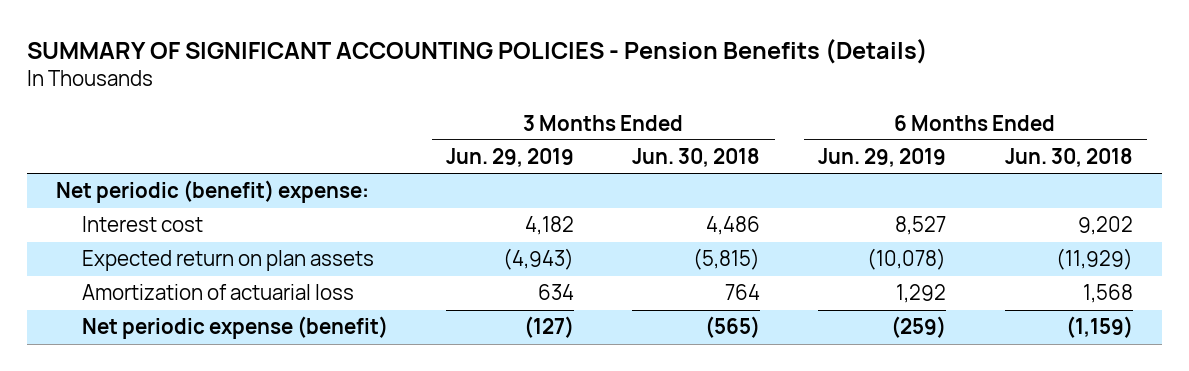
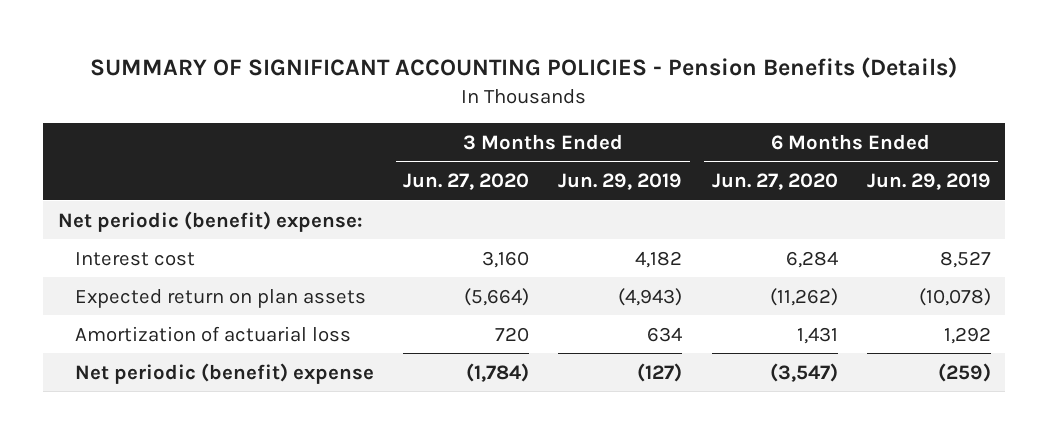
[632,148,761,168] Jun. 30, 2018 -> none
[1004,148,1133,168] Jun. 30, 2018 -> none
none -> [403,173,530,191] Jun. 27, 2020
none -> [711,173,838,191] Jun. 27, 2020
[81,316,388,340] Net periodic expense (benefit) -> [75,362,375,384] Net periodic (benefit) expense

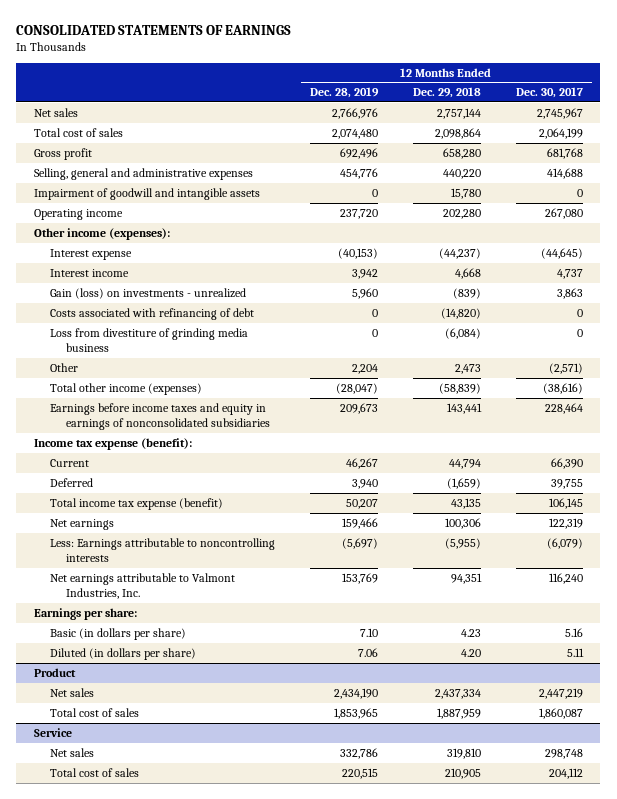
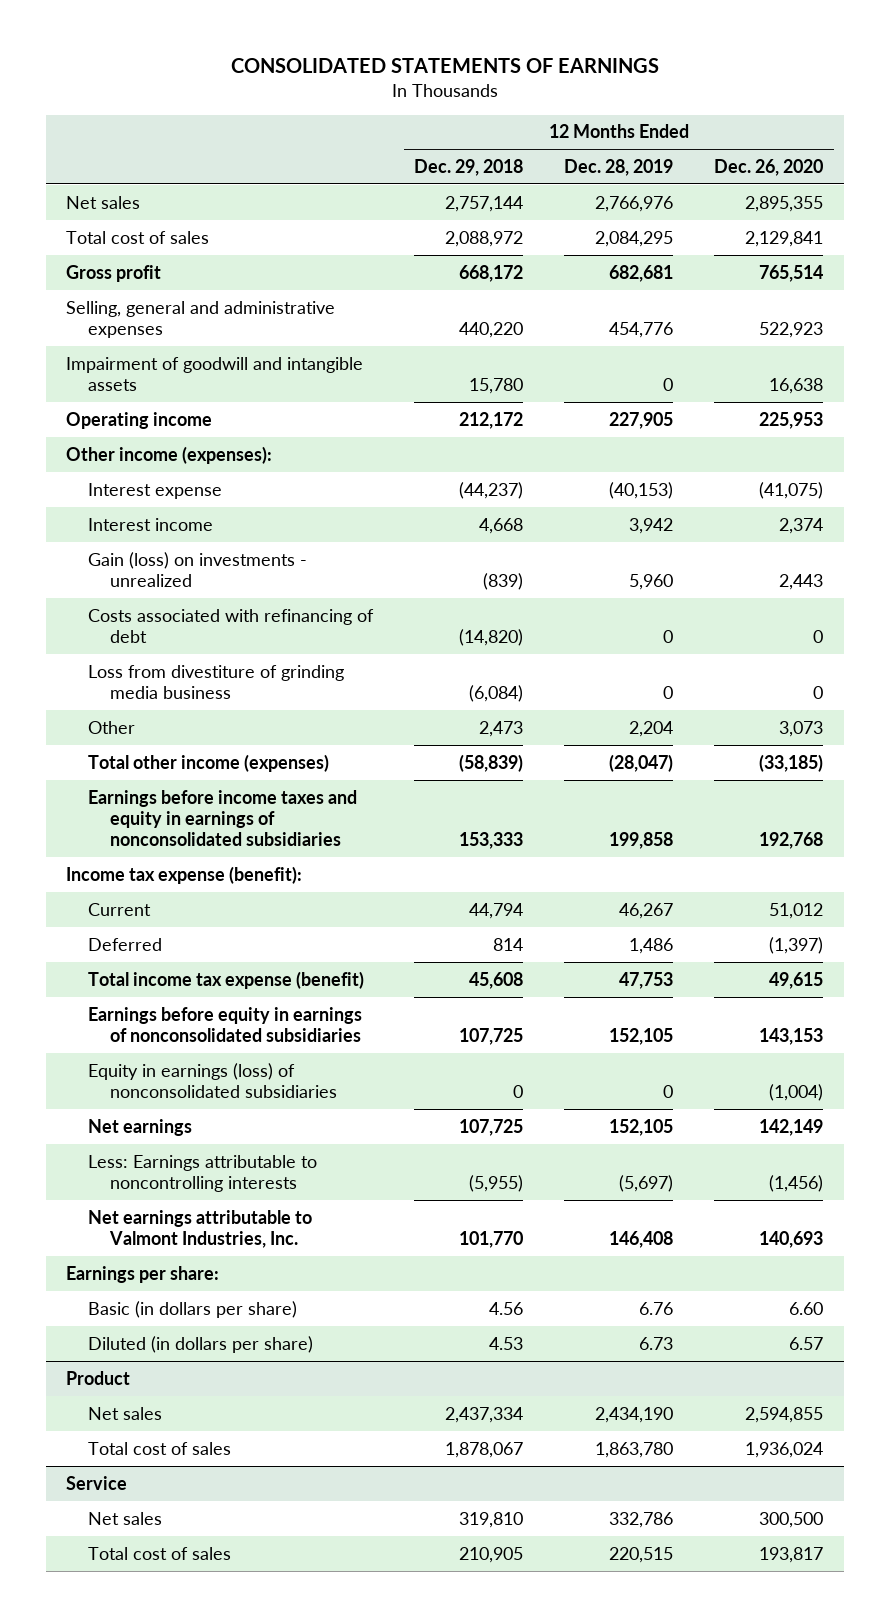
[515,87,583,99] Dec. 30, 2017 -> none
none -> [714,158,824,176] Dec. 26, 2020
[331,128,378,139] 2,074,480 -> [595,230,674,247] 2,084,295
[434,127,481,139] 2,098,864 -> [445,230,524,247] 2,088,972
[339,147,378,159] 692,496 -> [609,264,674,282] 682,681
[442,147,481,159] 658,280 -> [459,264,524,282] 668,172
[339,208,378,219] 237,720 -> [609,411,674,429] 227,905
[442,208,481,219] 202,280 -> [459,411,524,429] 212,172
[339,402,378,414] 209,673 -> [609,832,674,850] 199,858
[446,402,482,414] 143,441 -> [459,832,524,850] 153,333
[351,478,378,489] 3,940 -> [629,937,674,954] 1,486
[446,477,481,489] (1,659) -> [493,937,524,951] 814
[345,498,378,509] 50,207 -> [619,971,674,989] 47,753
[450,497,481,509] 43,135 -> [469,971,524,989] 45,608
none -> [88,1006,363,1042] Earnings before equity in earnings of nonconsolidated subsidiaries
none -> [88,1062,337,1098] Equity in earnings (loss) of nonconsolidated subsidiaries
[341,517,378,529] 159,466 -> [609,1118,674,1136] 152,105
[444,517,481,529] 100,306 -> [459,1118,524,1136] 107,725
[341,572,378,584] 153,769 -> [609,1230,674,1248] 146,408
[450,572,482,584] 94,351 -> [459,1230,524,1248] 101,770
[359,627,378,637] 7.10 -> [639,1301,674,1315] 6.76
[460,628,481,637] 4.23 -> [489,1301,524,1315] 4.56
[357,647,378,657] 7.06 -> [639,1336,674,1350] 6.73
[460,648,481,657] 4.20 -> [489,1336,524,1350] 4.53
[333,707,378,719] 1,853,965 -> [595,1441,674,1458] 1,863,780
[436,707,481,719] 1,887,959 -> [445,1441,524,1458] 1,878,067

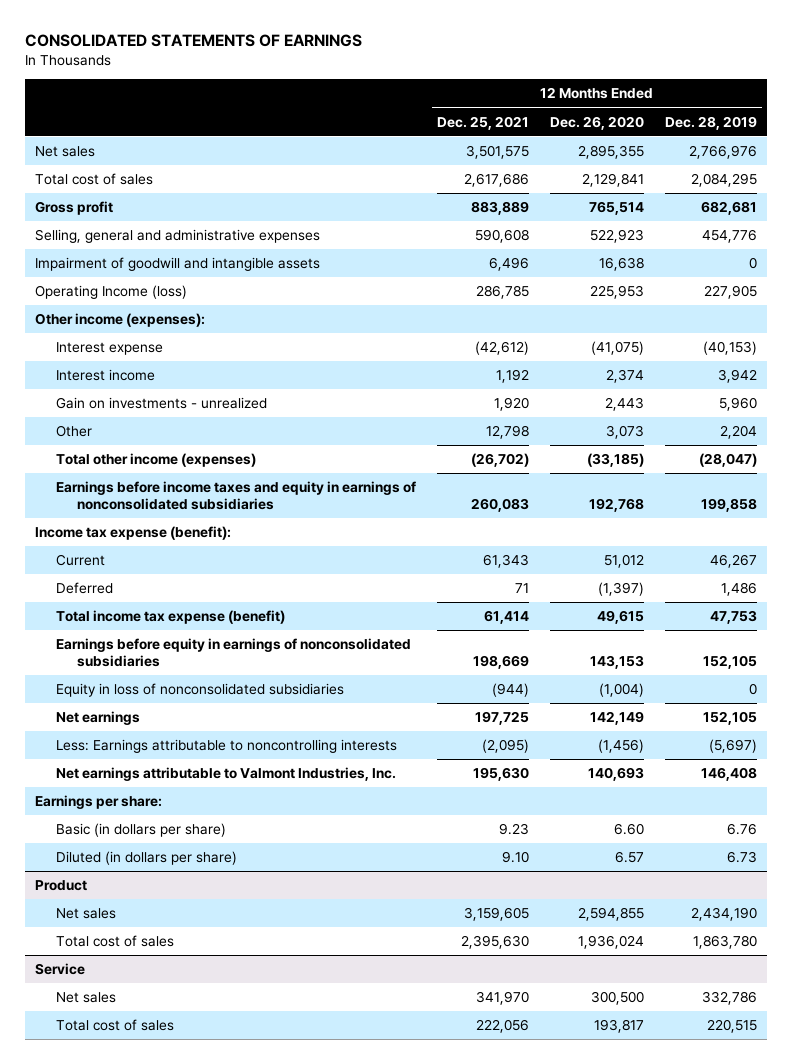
[414,158,524,176] Dec. 29, 2018 -> none
none -> [436,115,529,130] Dec. 25, 2021
[66,411,213,429] Operating income -> [35,285,188,300] Operating Income (loss)
[88,608,375,643] Costs associated with refinancing of debt -> none
[88,664,345,699] Loss from divestiture of grinding media business -> none
[88,551,308,587] Gain (loss) on investments - unrealized -> [55,397,267,410] Gain on investments - unrealized
[88,1062,337,1098] Equity in earnings (loss) of nonconsolidated subsidiaries -> [55,683,344,698] Equity in loss of nonconsolidated subsidiaries

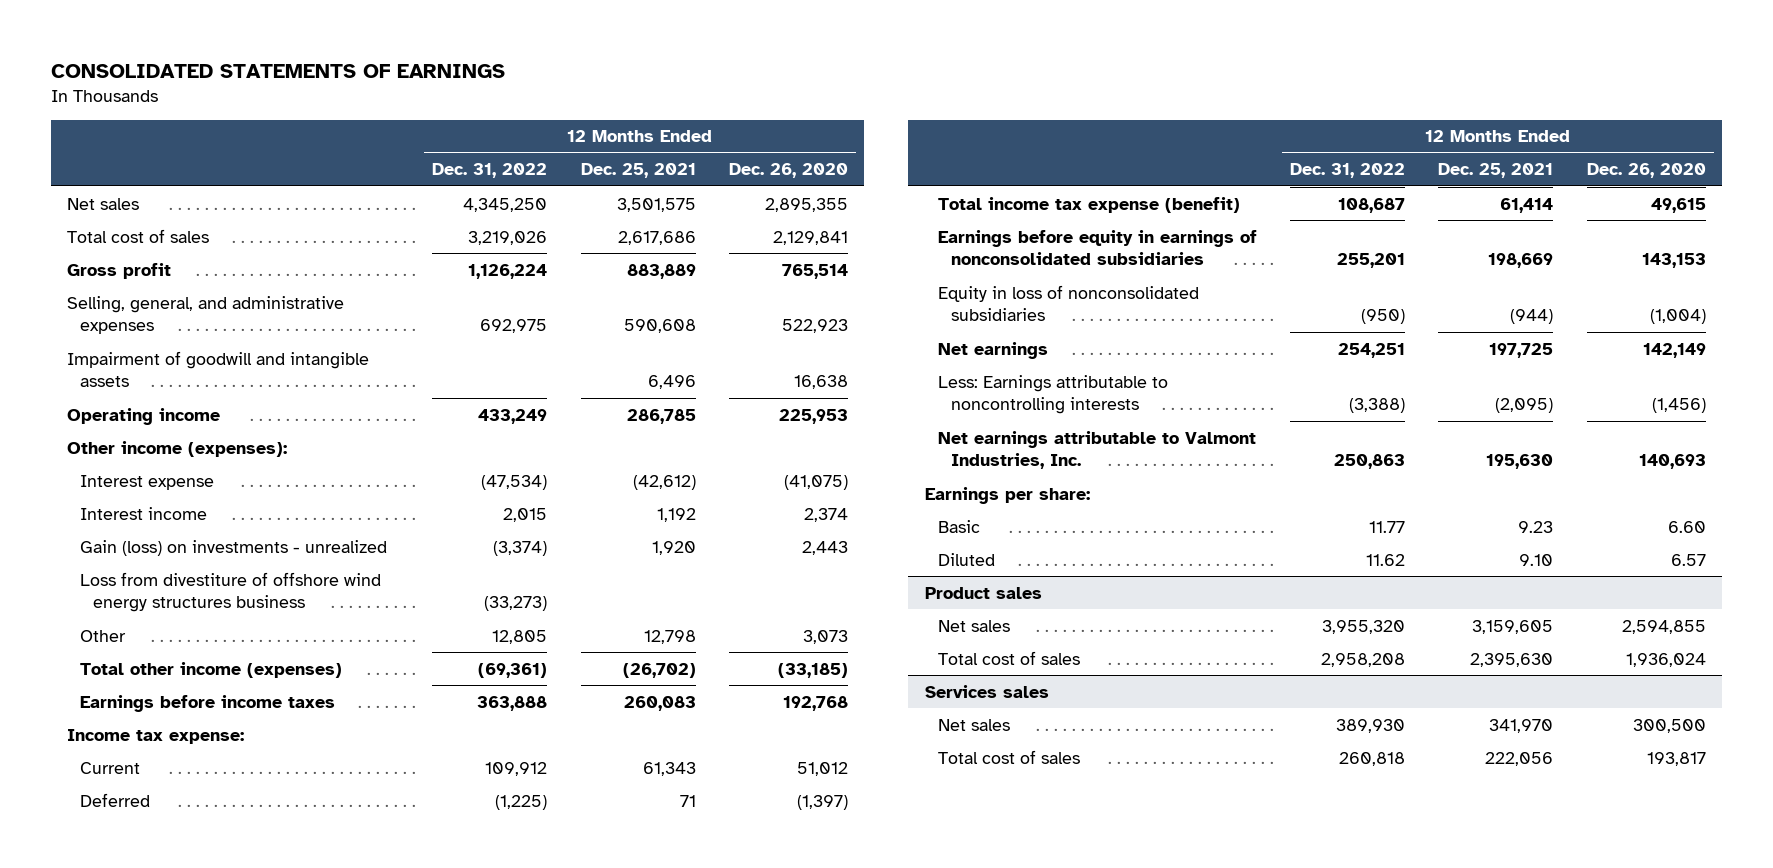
[664,115,757,130] Dec. 28, 2019 -> none
none -> [432,163,548,179] Dec. 31, 2022
[35,229,321,244] Selling, general and administrative expenses -> [67,295,345,335] Selling, general, and administrative expenses
[35,285,188,300] Operating Income (loss) -> [67,407,221,425] Operating income
[55,397,267,410] Gain on investments - unrealized -> [80,539,388,556] Gain (loss) on investments - unrealized
none -> [80,571,382,613] Loss from divestiture of offshore wind energy structures business
[55,481,416,511] Earnings before income taxes and equity in earnings of nonconsolidated subsidiaries -> [80,694,336,712] Earnings before income taxes
[35,526,232,541] Income tax expense (benefit): -> [67,728,245,744] Income tax expense:
[55,823,226,838] Basic (in dollars per share) -> [937,519,980,533] Basic
[55,851,237,866] Diluted (in dollars per share) -> [937,552,995,566] Diluted
[35,880,88,892] Product -> [925,586,1043,599] Product sales
[35,963,86,976] Service -> [925,684,1050,698] Services sales

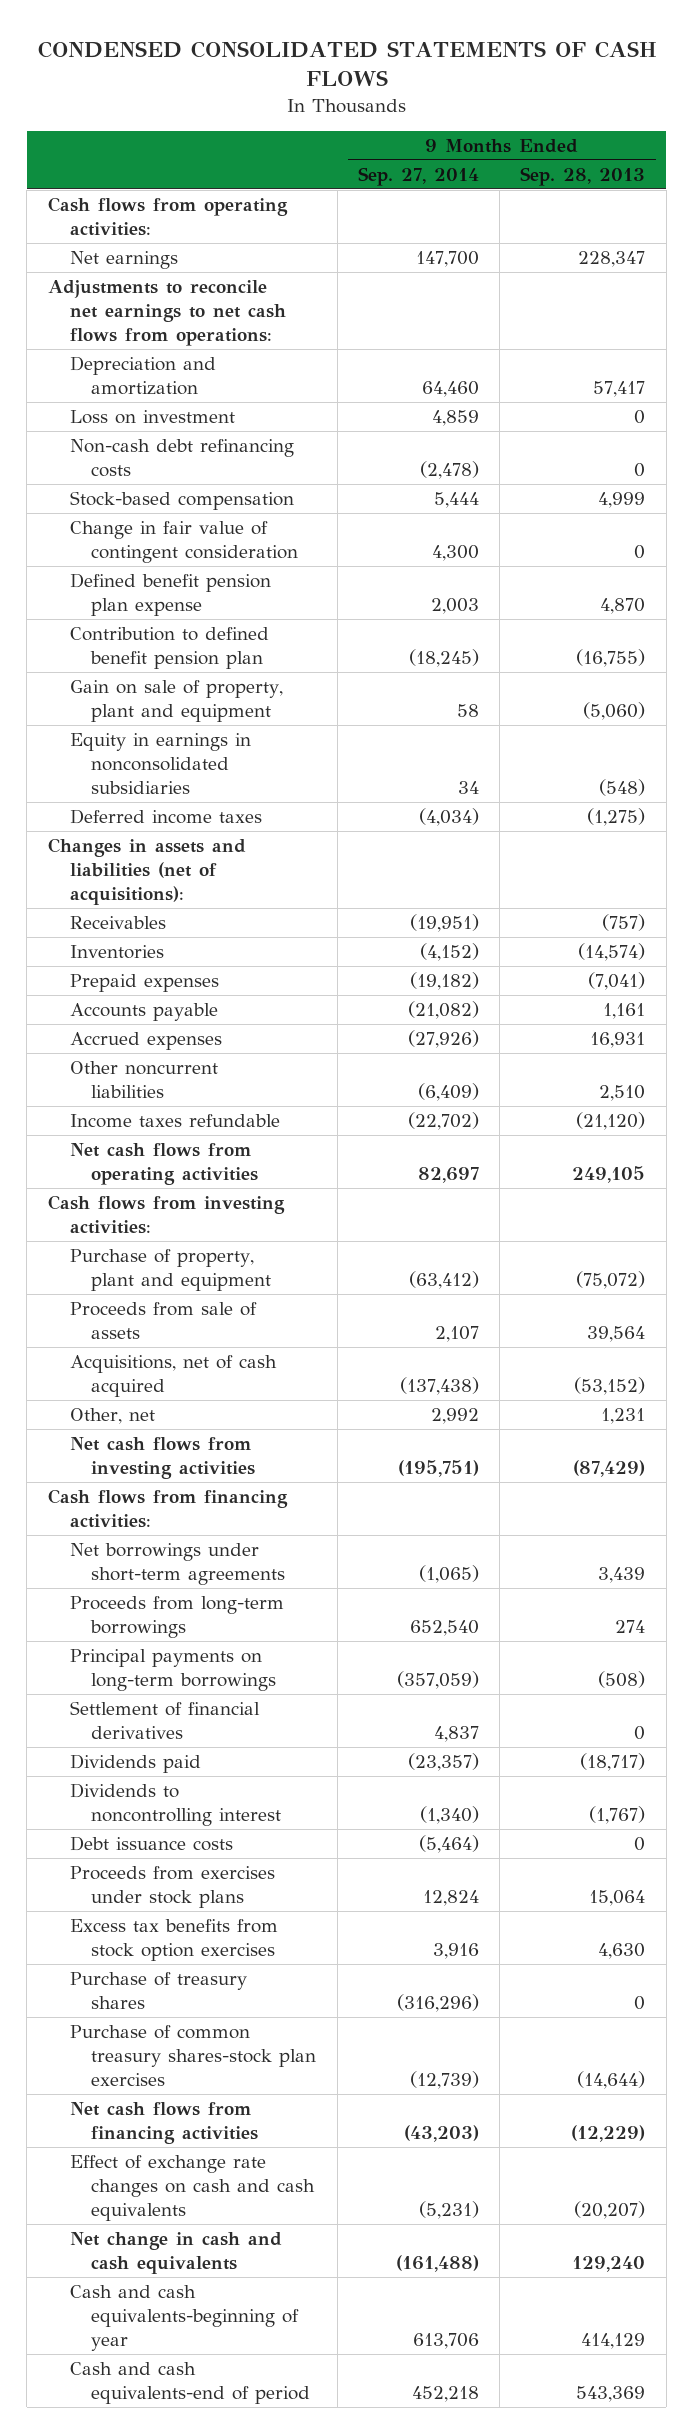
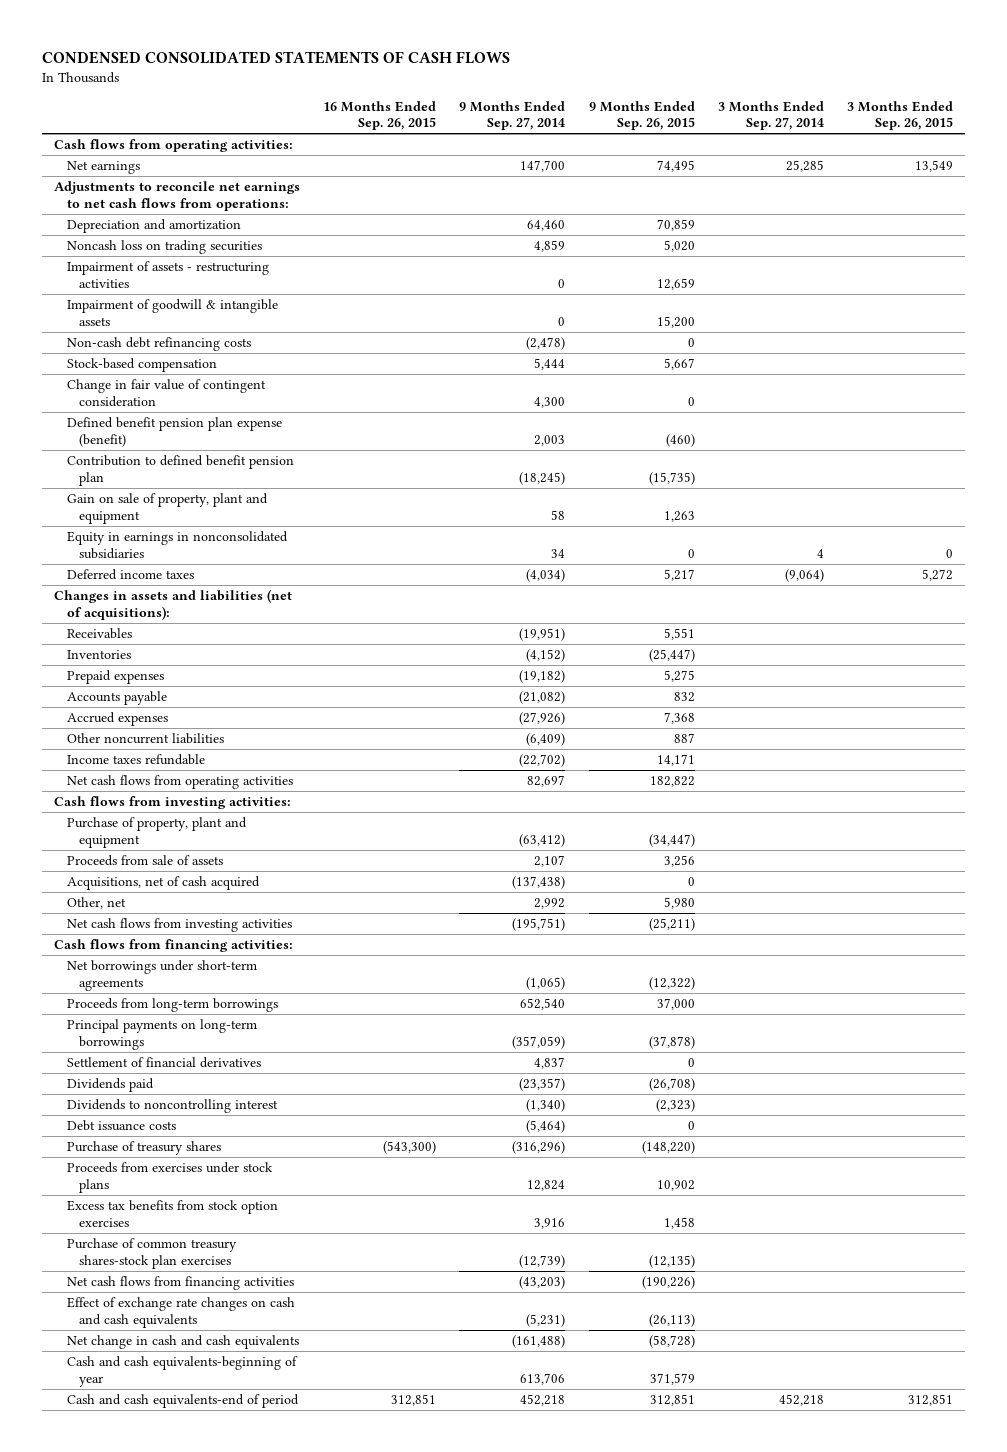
[520,166,646,186] Sep. 28, 2013 -> none
none -> [323,100,437,131] 16 Months Ended Sep. 26, 2015
none -> [588,100,695,131] 9 Months Ended Sep. 26, 2015
none -> [717,100,824,131] 3 Months Ended Sep. 27, 2014
none -> [847,100,954,131] 3 Months Ended Sep. 26, 2015
[69,410,235,425] Loss on investment -> [66,239,262,254] Noncash loss on trading securities
none -> [66,260,269,288] Impairment of assets - restructuring activities
none -> [66,298,278,326] Impairment of goodwill & intangible assets
[69,573,271,617] Defined benefit pension plan expense -> [66,416,282,447] Defined benefit pension plan expense (benefit)
[69,1972,247,2010] Purchase of treasury shares -> [66,1140,221,1155] Purchase of treasury shares

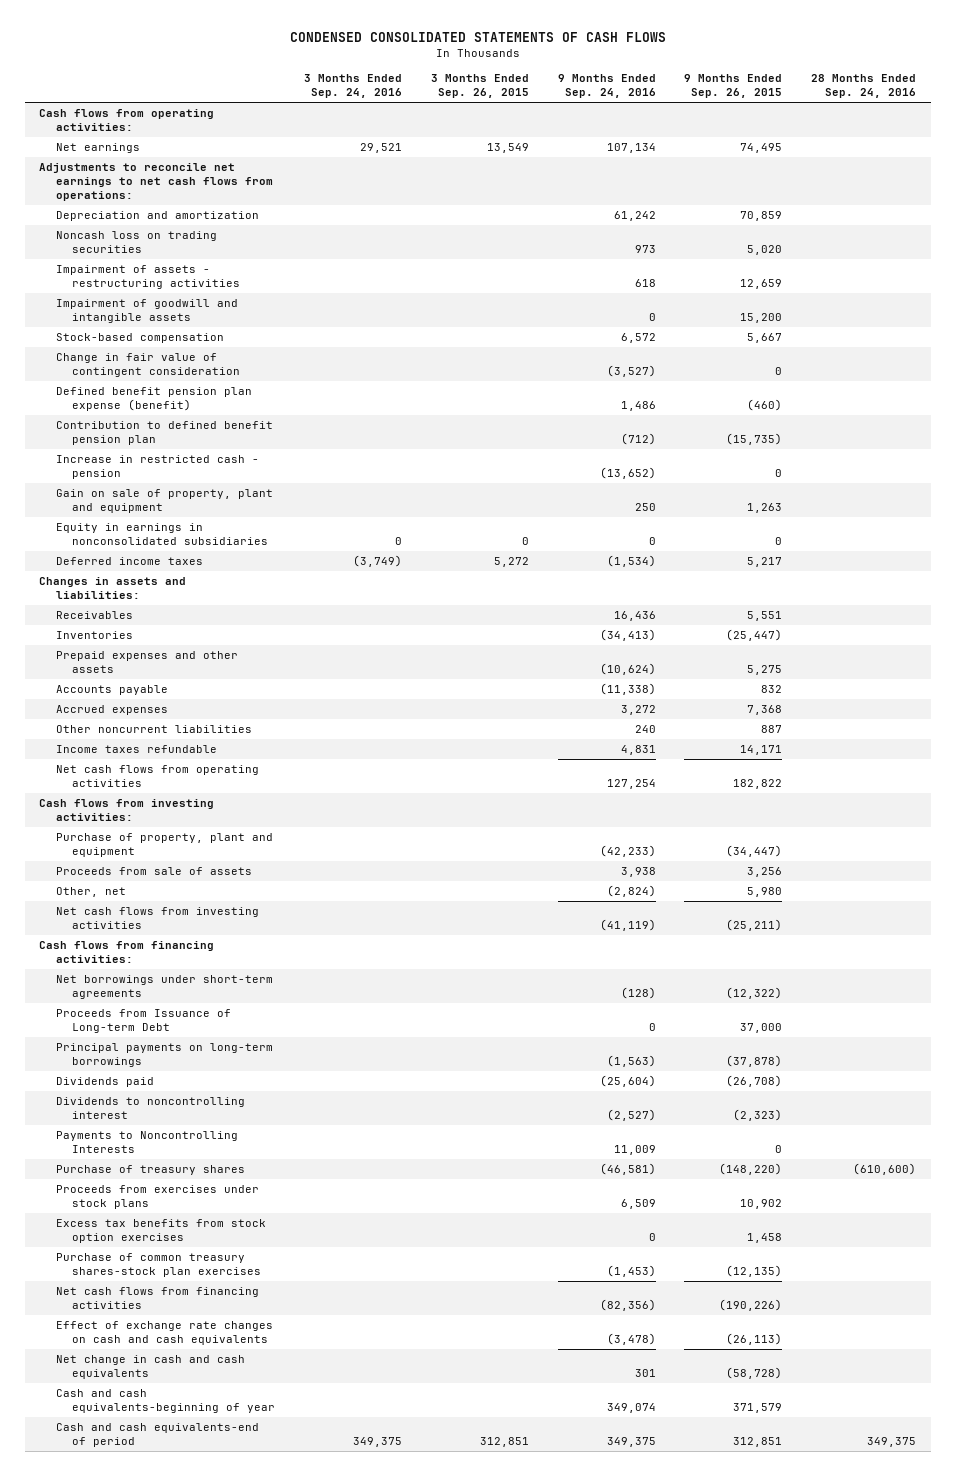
[323,100,437,131] 16 Months Ended Sep. 26, 2015 -> none
[459,100,566,131] 9 Months Ended Sep. 27, 2014 -> none
[717,100,824,131] 3 Months Ended Sep. 27, 2014 -> none
none -> [303,74,402,99] 3 Months Ended Sep. 24, 2016
none -> [557,74,656,99] 9 Months Ended Sep. 24, 2016
none -> [811,74,917,99] 28 Months Ended Sep. 24, 2016
[66,336,251,351] Non-cash debt refinancing costs -> none
[66,298,278,326] Impairment of goodwill & intangible assets -> [55,298,238,324] Impairment of goodwill and intangible assets
none -> [55,454,259,480] Increase in restricted cash - pension
[53,588,292,620] Changes in assets and liabilities (net of acquisitions): -> [39,576,187,600] Changes in assets and liabilities:
[66,669,164,684] Prepaid expenses -> [55,650,238,674] Prepaid expenses and other assets
[66,875,260,890] Acquisitions, net of cash acquired -> none
[66,997,278,1012] Proceeds from long-term borrowings -> [55,1008,231,1034] Proceeds from Issuance of Long-term Debt
[66,1056,261,1068] Settlement of financial derivatives -> none
[66,1119,176,1131] Debt issuance costs -> none
none -> [55,1130,238,1154] Payments to Noncontrolling Interests

